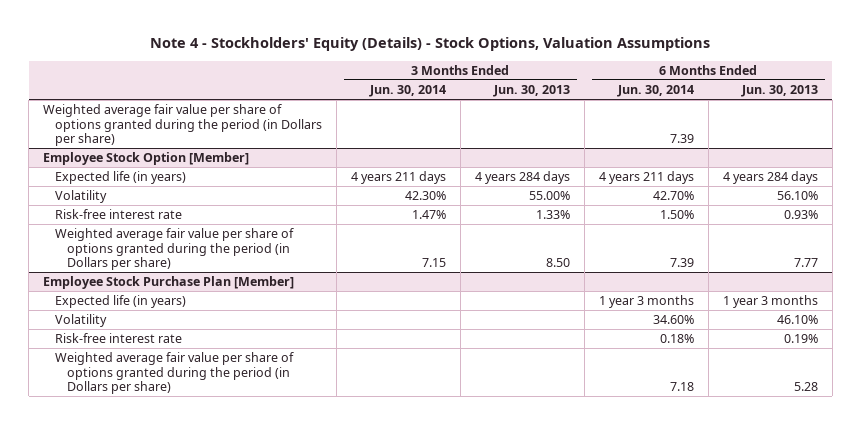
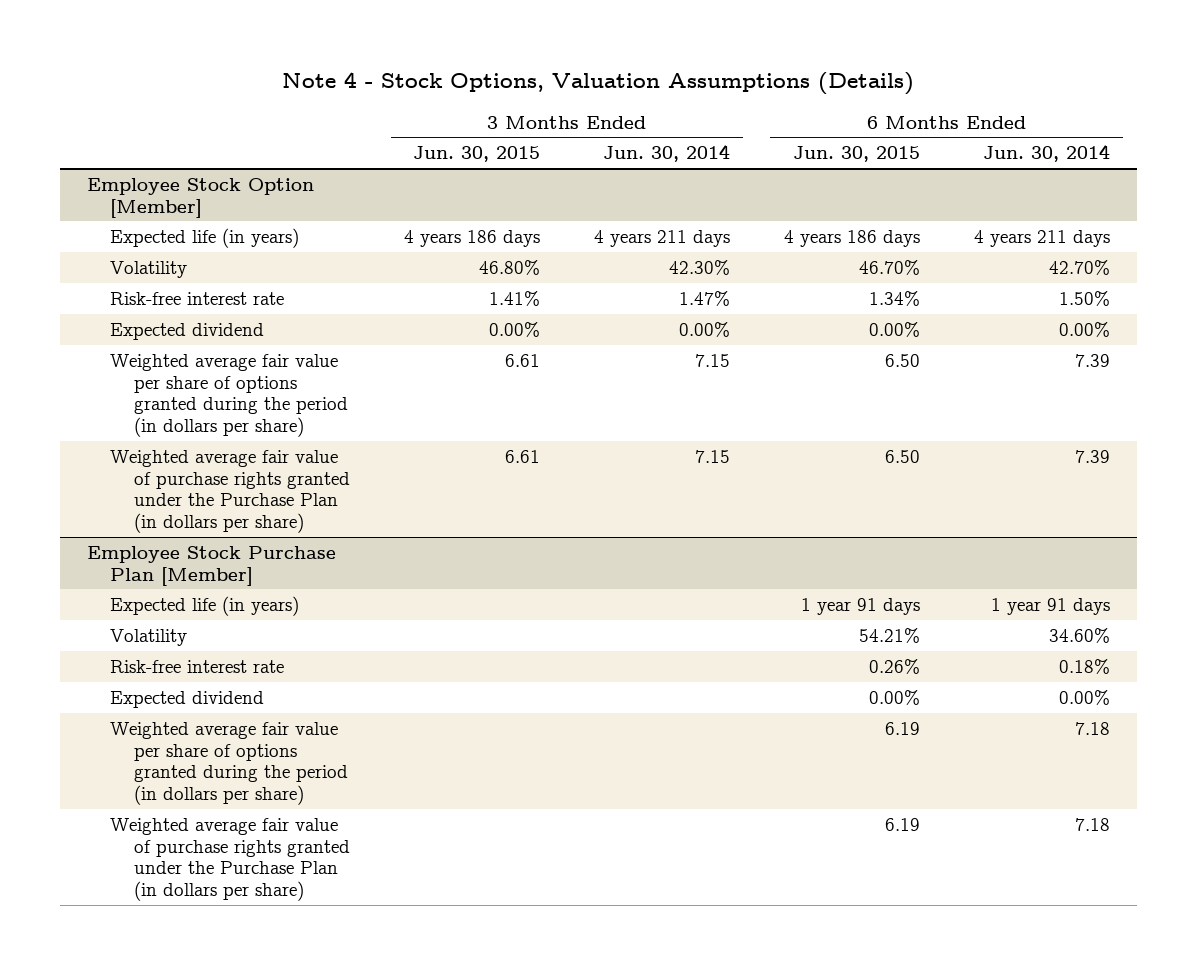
[150,37,711,52] Note 4 - Stockholders' Equity (Details) - Stock Options, Valuation Assumptions -> [282,72,915,96] Note 4 - Stock Options, Valuation Assumptions (Details)
[492,85,570,98] Jun. 30, 2013 -> none
[740,85,818,98] Jun. 30, 2013 -> none
none -> [413,146,541,163] Jun. 30, 2015
none -> [792,146,920,163] Jun. 30, 2015
[43,104,323,147] Weighted average fair value per share of options granted during the period (in Dollars per share) -> none
none -> [110,322,265,340] Expected dividend
[55,228,295,271] Weighted average fair value per share of options granted during the period (in Dollars per share) -> [110,353,349,438] Weighted average fair value per share of options granted during the period (in dollars per share)
none -> [110,449,351,534] Weighted average fair value of purchase rights granted under the Purchase Plan (in dollars per share)
[598,295,694,309] 1 year 3 months -> [990,597,1110,615] 1 year 91 days
none -> [110,690,265,708] Expected dividend
[55,352,295,395] Weighted average fair value per share of options granted during the period (in Dollars per share) -> [110,721,349,806] Weighted average fair value per share of options granted during the period (in dollars per share)
none -> [110,817,351,902] Weighted average fair value of purchase rights granted under the Purchase Plan (in dollars per share)

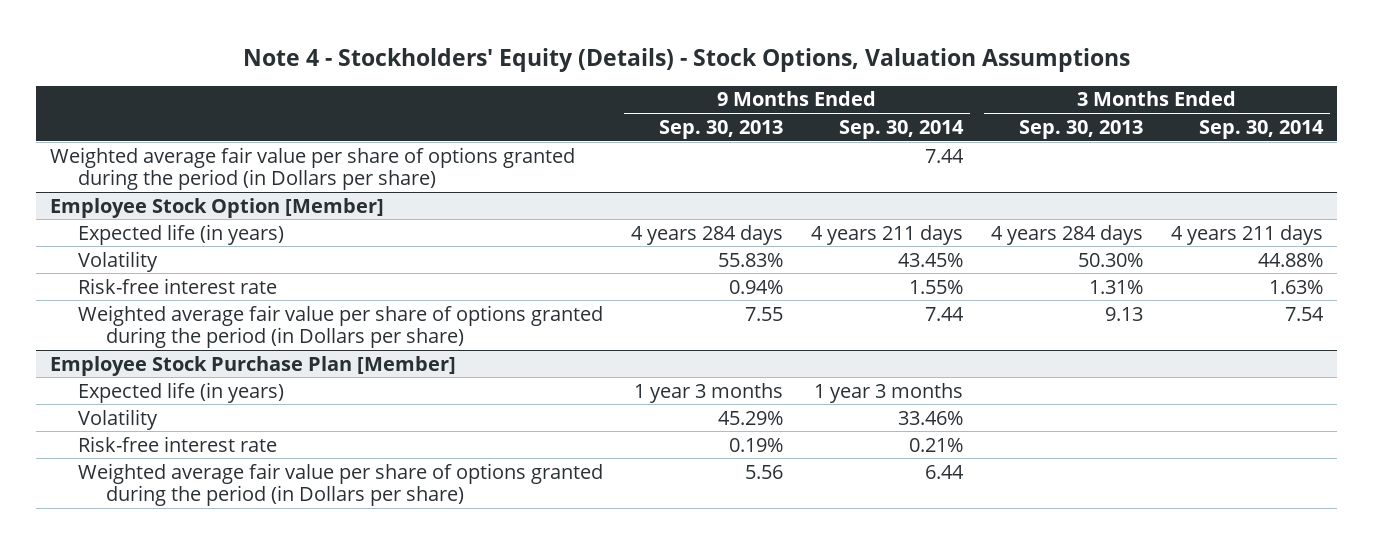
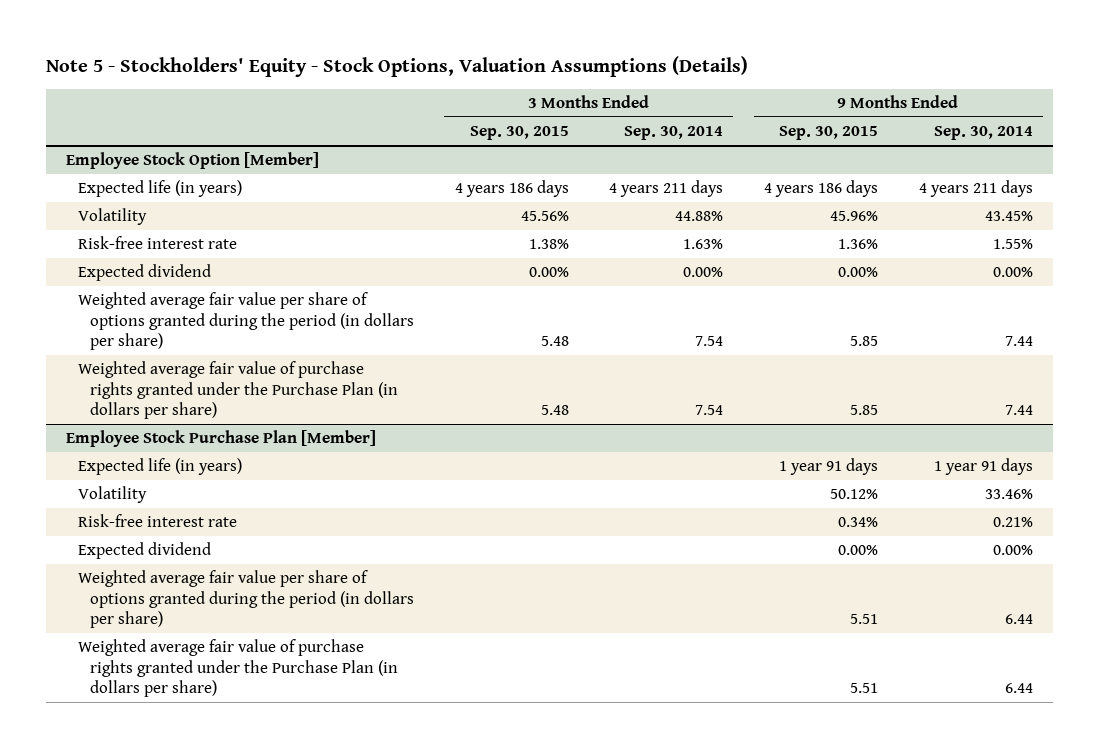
[242,48,1130,73] Note 4 - Stockholders' Equity (Details) - Stock Options, Valuation Assumptions -> [45,55,748,77] Note 5 - Stockholders' Equity - Stock Options, Valuation Assumptions (Details)
[659,119,784,139] Sep. 30, 2013 -> none
[1019,119,1144,139] Sep. 30, 2013 -> none
none -> [469,126,569,141] Sep. 30, 2015
none -> [778,126,878,141] Sep. 30, 2015
[50,146,576,190] Weighted average fair value per share of options granted during the period (in Dollars per share) -> none
none -> [77,264,211,282] Expected dividend
[78,304,604,348] Weighted average fair value per share of options granted during the period (in Dollars per share) -> [77,292,414,351] Weighted average fair value per share of options granted during the period (in dollars per share)
none -> [77,361,398,420] Weighted average fair value of purchase rights granted under the Purchase Plan (in dollars per share)
[814,382,964,403] 1 year 3 months -> [933,458,1033,476] 1 year 91 days
none -> [77,542,211,560] Expected dividend
[78,462,604,506] Weighted average fair value per share of options granted during the period (in Dollars per share) -> [77,570,414,629] Weighted average fair value per share of options granted during the period (in dollars per share)
none -> [77,639,398,698] Weighted average fair value of purchase rights granted under the Purchase Plan (in dollars per share)

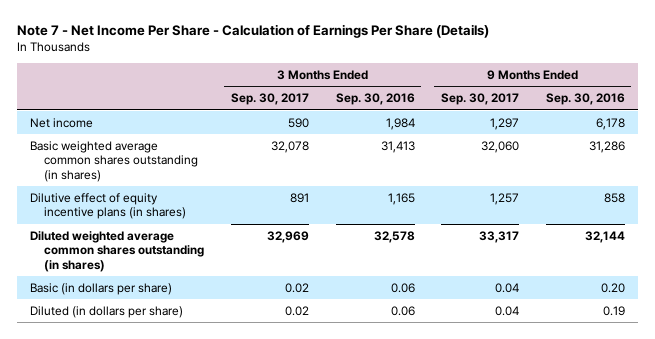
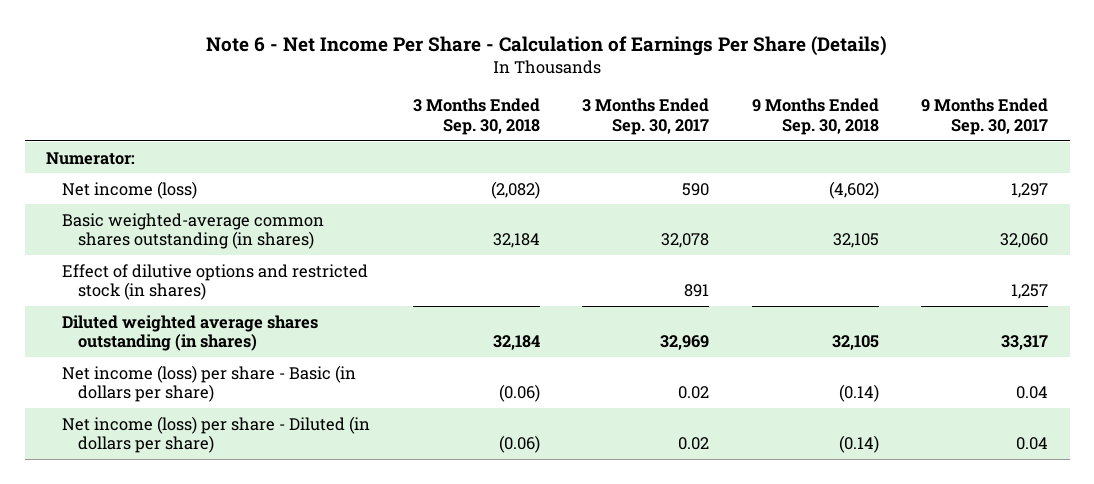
[16,24,489,39] Note 7 - Net Income Per Share - Calculation of Earnings Per Share (Details) -> [206,35,888,56] Note 6 - Net Income Per Share - Calculation of Earnings Per Share (Details)
[335,93,415,106] Sep. 30, 2016 -> none
[545,93,625,106] Sep. 30, 2016 -> none
none -> [412,98,540,136] 3 Months Ended Sep. 30, 2018
none -> [751,98,879,136] 9 Months Ended Sep. 30, 2018
none -> [46,151,136,165] Numerator:
[30,117,94,128] Net income -> [61,180,197,199] Net income (loss)
[30,140,199,182] Basic weighted average common shares outstanding (in shares) -> [61,212,324,250] Basic weighted-average common shares outstanding (in shares)
[30,192,187,220] Dilutive effect of equity incentive plans (in shares) -> [61,263,368,301] Effect of dilutive options and restricted stock (in shares)
[30,230,205,272] Diluted weighted average common shares outstanding (in shares) -> [61,314,318,352] Diluted weighted average shares outstanding (in shares)
[30,282,173,295] Basic (in dollars per share) -> [61,364,356,403] Net income (loss) per share - Basic (in dollars per share)
[30,305,184,318] Diluted (in dollars per share) -> [61,415,370,454] Net income (loss) per share - Diluted (in dollars per share)

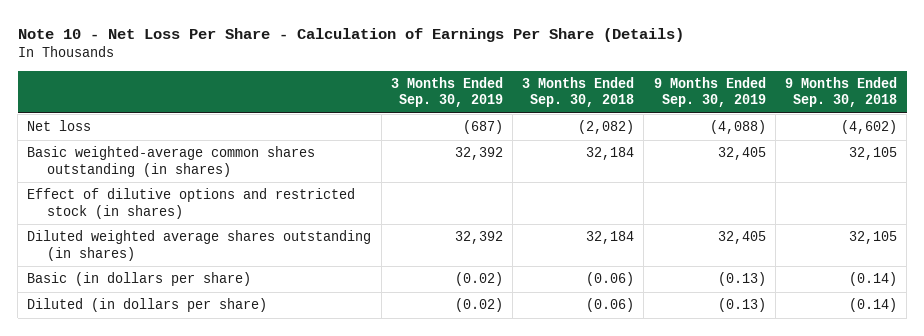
[206,35,888,56] Note 6 - Net Income Per Share - Calculation of Earnings Per Share (Details) -> [17,27,684,42] Note 10 - Net Loss Per Share - Calculation of Earnings Per Share (Details)
[582,98,710,136] 3 Months Ended Sep. 30, 2017 -> none
[921,98,1049,136] 9 Months Ended Sep. 30, 2017 -> none
none -> [390,76,503,108] 3 Months Ended Sep. 30, 2019
none -> [653,76,766,108] 9 Months Ended Sep. 30, 2019
[46,151,136,165] Numerator: -> none
[61,180,197,199] Net income (loss) -> [27,120,92,132] Net loss
[61,364,356,403] Net income (loss) per share - Basic (in dollars per share) -> [27,272,252,287] Basic (in dollars per share)
[61,415,370,454] Net income (loss) per share - Diluted (in dollars per share) -> [27,298,268,313] Diluted (in dollars per share)

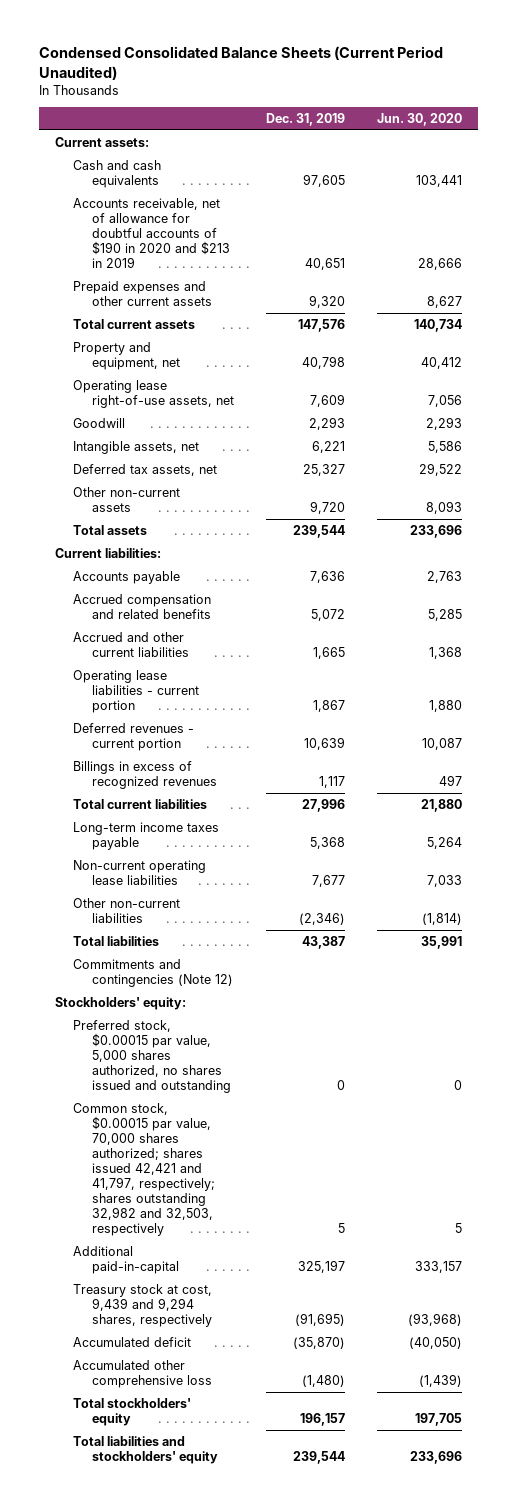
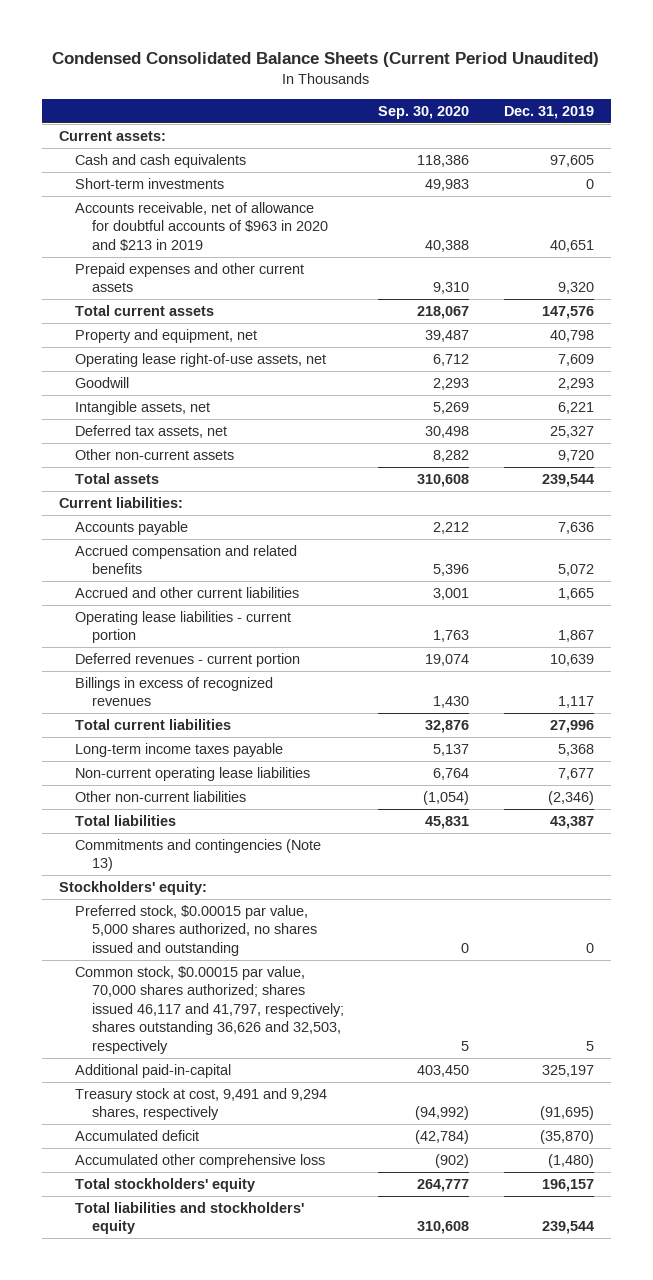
[377,113,463,127] Jun. 30, 2020 -> none
none -> [378,105,470,119] Sep. 30, 2020
none -> [75,177,225,189] Short-term investments
[73,197,230,268] Accounts receivable, net of allowance for doubtful accounts of $190 in 2020 and $213 in 2019 -> [75,201,328,251] Accounts receivable, net of allowance for doubtful accounts of $963 in 2020 and $213 in 2019
[73,958,233,987] Commitments and contingencies (Note 12) -> [75,838,322,872] Commitments and contingencies (Note 13)
[73,1102,215,1236] Common stock, $0.00015 par value, 70,000 shares authorized; shares issued 42,421 and 41,797, respectively; shares outstanding 32,982 and 32,503, respectively -> [75,965,344,1054] Common stock, $0.00015 par value, 70,000 shares authorized; shares issued 46,117 and 41,797, respectively; shares outstanding 36,626 and 32,503, respectively
[73,1283,213,1327] Treasury stock at cost, 9,439 and 9,294 shares, respectively -> [75,1087,328,1121] Treasury stock at cost, 9,491 and 9,294 shares, respectively

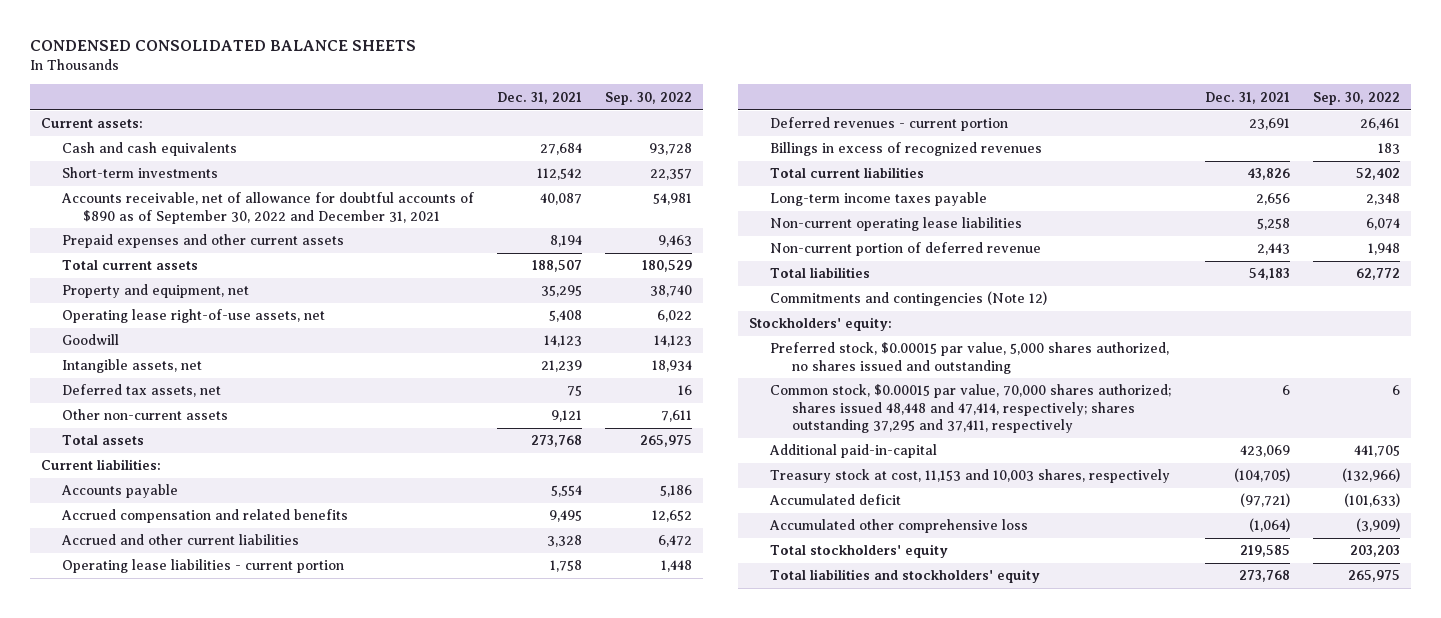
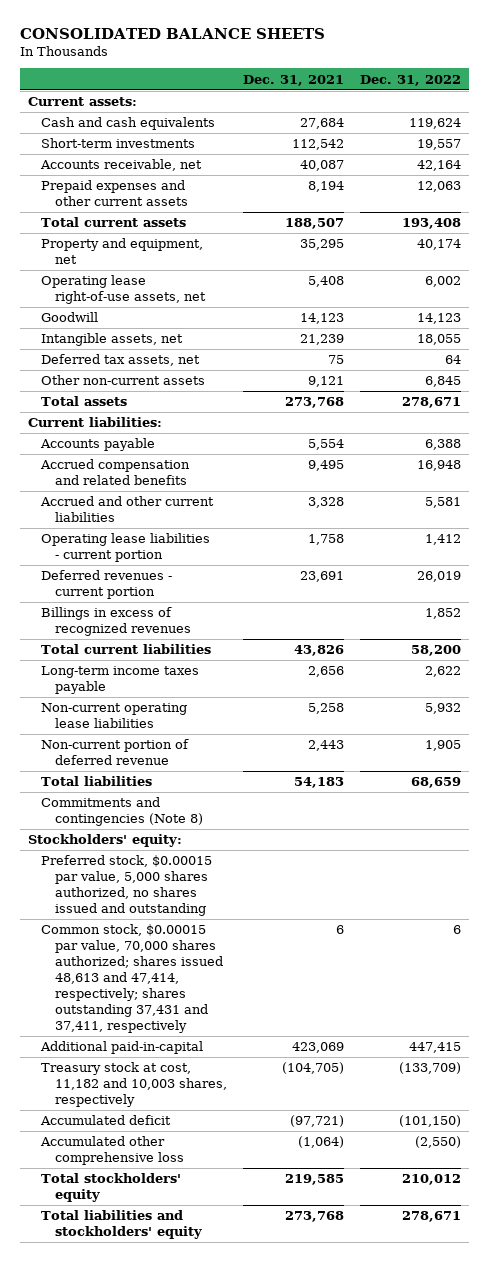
[29,40,416,52] CONDENSED CONSOLIDATED BALANCE SHEETS -> [19,28,325,40] CONSOLIDATED BALANCE SHEETS
[604,91,692,105] Sep. 30, 2022 -> none
none -> [360,74,462,86] Dec. 31, 2022
[61,192,475,224] Accounts receivable, net of allowance for doubtful accounts of $890 as of September 30, 2022 and December 31, 2021 -> [40,159,203,172] Accounts receivable, net
[770,291,1048,307] Commitments and contingencies (Note 12) -> [41,797,203,827] Commitments and contingencies (Note 8)
[770,384,1172,433] Common stock, $0.00015 par value, 70,000 shares authorized; shares issued 48,448 and 47,414, respectively; shares outstanding 37,295 and 37,411, respectively -> [41,924,223,1033] Common stock, $0.00015 par value, 70,000 shares authorized; shares issued 48,613 and 47,414, respectively; shares outstanding 37,431 and 37,411, respectively
[770,469,1171,484] Treasury stock at cost, 11,153 and 10,003 shares, respectively -> [41,1062,227,1108] Treasury stock at cost, 11,182 and 10,003 shares, respectively

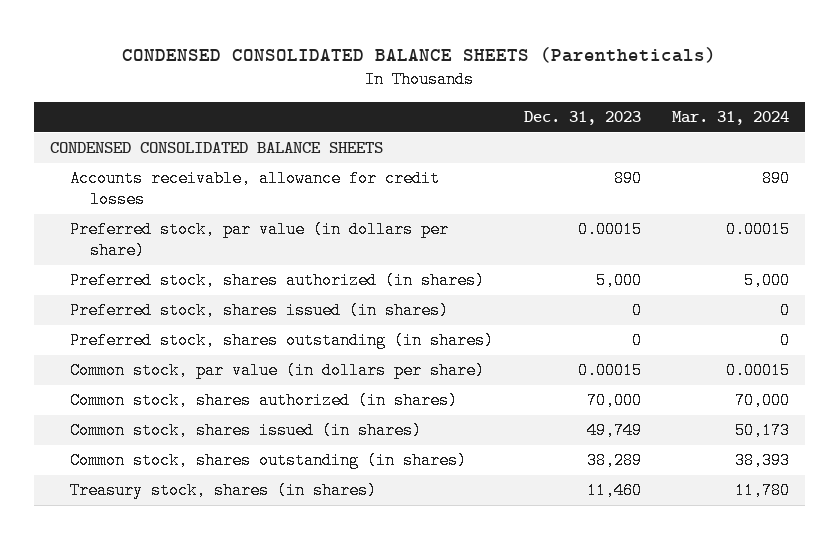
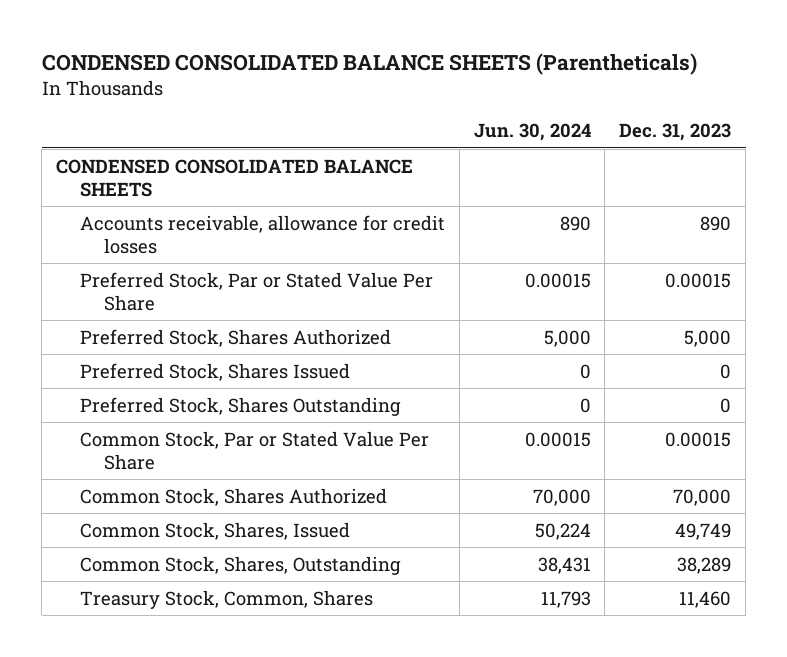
[672,110,790,125] Mar. 31, 2024 -> none
none -> [473,123,591,142] Jun. 30, 2024
[69,221,449,259] Preferred stock, par value (in dollars per share) -> [80,271,434,311] Preferred Stock, Par or Stated Value Per Share
[69,272,485,290] Preferred stock, shares authorized (in shares) -> [80,328,392,347] Preferred Stock, Shares Authorized
[69,302,449,320] Preferred stock, shares issued (in shares) -> [80,362,351,381] Preferred Stock, Shares Issued
[69,332,494,350] Preferred stock, shares outstanding (in shares) -> [80,396,402,416] Preferred Stock, Shares Outstanding
[69,362,485,380] Common stock, par value (in dollars per share) -> [80,430,430,470] Common Stock, Par or Stated Value Per Share
[69,392,458,410] Common stock, shares authorized (in shares) -> [80,487,388,506] Common Stock, Shares Authorized
[69,422,422,440] Common stock, shares issued (in shares) -> [80,521,351,540] Common Stock, Shares, Issued
[69,452,467,470] Common stock, shares outstanding (in shares) -> [80,555,402,575] Common Stock, Shares, Outstanding
[69,482,377,500] Treasury stock, shares (in shares) -> [80,589,374,609] Treasury Stock, Common, Shares

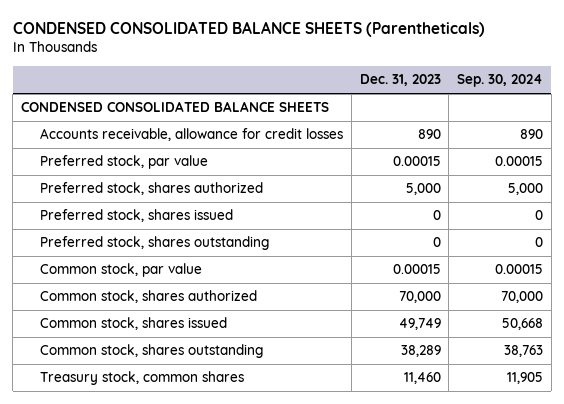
[473,123,591,142] Jun. 30, 2024 -> none
none -> [457,74,544,88] Sep. 30, 2024
[80,271,434,311] Preferred Stock, Par or Stated Value Per Share -> [39,155,208,170] Preferred stock, par value
[80,328,392,347] Preferred Stock, Shares Authorized -> [39,182,263,196] Preferred stock, shares authorized
[80,362,351,381] Preferred Stock, Shares Issued -> [39,209,233,223] Preferred stock, shares issued
[80,396,402,416] Preferred Stock, Shares Outstanding -> [39,236,269,251] Preferred stock, shares outstanding
[80,430,430,470] Common Stock, Par or Stated Value Per Share -> [39,263,202,278] Common stock, par value
[80,487,388,506] Common Stock, Shares Authorized -> [39,290,257,304] Common stock, shares authorized
[80,521,351,540] Common Stock, Shares, Issued -> [39,317,227,331] Common stock, shares issued
[80,555,402,575] Common Stock, Shares, Outstanding -> [39,344,263,359] Common stock, shares outstanding
[80,589,374,609] Treasury Stock, Common, Shares -> [39,371,244,386] Treasury stock, common shares

